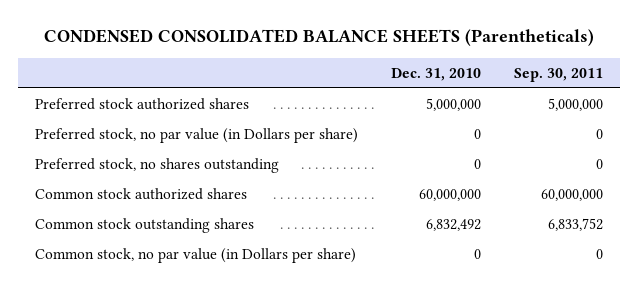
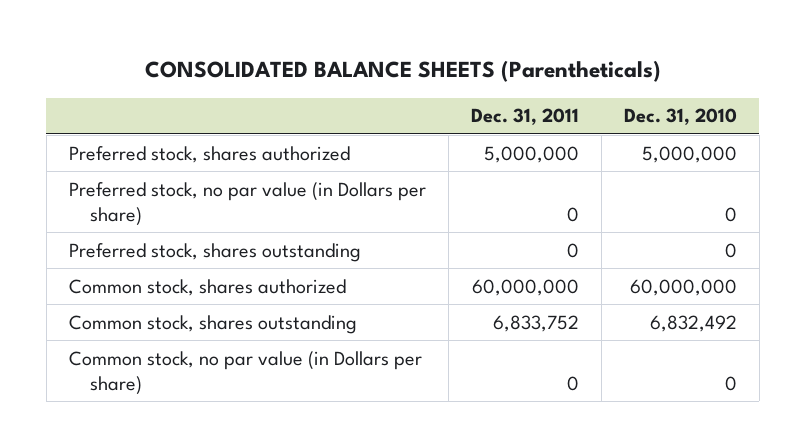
[43,29,594,47] CONDENSED CONSOLIDATED BALANCE SHEETS (Parentheticals) -> [144,60,661,83] CONSOLIDATED BALANCE SHEETS (Parentheticals)
[514,67,604,82] Sep. 30, 2011 -> none
none -> [470,108,579,126] Dec. 31, 2011
[34,98,249,111] Preferred stock authorized shares -> [68,145,350,163] Preferred stock, shares authorized
[34,158,279,174] Preferred stock, no shares outstanding -> [68,242,361,262] Preferred stock, shares outstanding
[34,188,247,201] Common stock authorized shares -> [68,278,346,296] Common stock, shares authorized
[34,218,254,234] Common stock outstanding shares -> [68,314,357,334] Common stock, shares outstanding

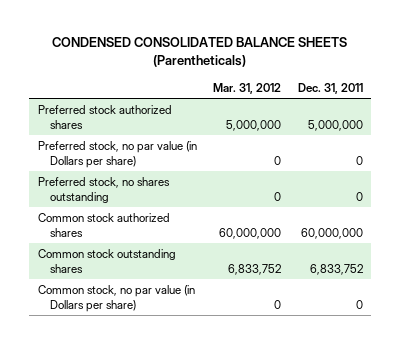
[144,60,661,83] CONSOLIDATED BALANCE SHEETS (Parentheticals) -> [52,37,348,68] CONDENSED CONSOLIDATED BALANCE SHEETS (Parentheticals)
[623,108,737,126] Dec. 31, 2010 -> none
none -> [213,82,282,94] Mar. 31, 2012
[68,145,350,163] Preferred stock, shares authorized -> [37,105,172,129] Preferred stock authorized shares
[68,242,361,262] Preferred stock, shares outstanding -> [37,177,170,203] Preferred stock, no shares outstanding
[68,278,346,296] Common stock, shares authorized -> [37,213,170,237] Common stock authorized shares
[68,314,357,334] Common stock, shares outstanding -> [37,249,176,273] Common stock outstanding shares

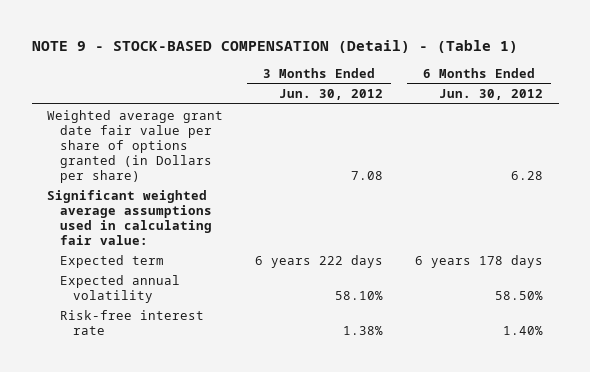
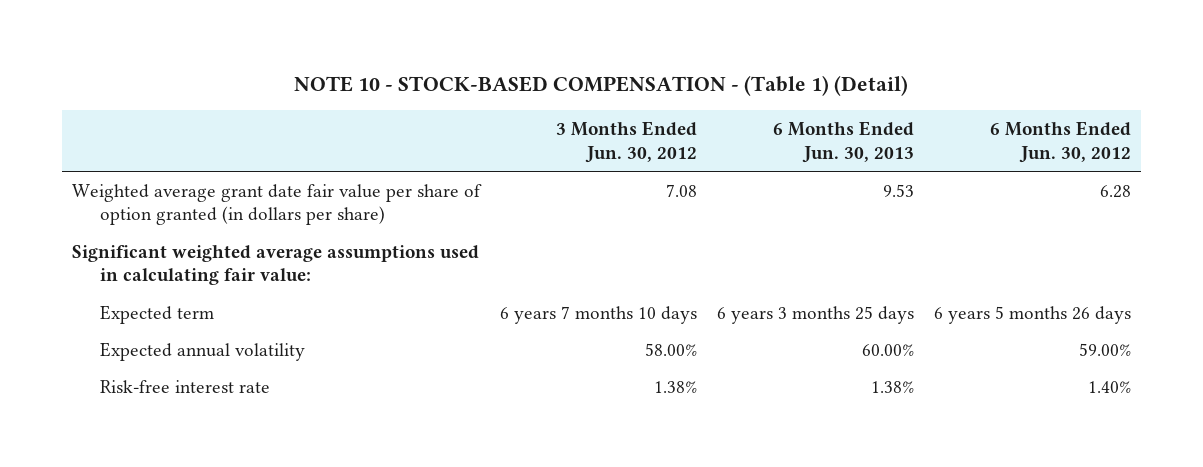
[31,39,518,53] NOTE 9 - STOCK-BASED COMPENSATION (Detail) - (Table 1) -> [294,75,909,97] NOTE 10 - STOCK-BASED COMPENSATION - (Table 1) (Detail)
none -> [772,121,914,163] 6 Months Ended Jun. 30, 2013
[47,109,224,183] Weighted average grant date fair value per share of options granted (in Dollars per share) -> [72,183,483,226] Weighted average grant date fair value per share of option granted (in dollars per share)
[255,254,384,268] 6 years 222 days -> [499,305,697,324] 6 years 7 months 10 days
[414,254,543,268] 6 years 178 days -> [933,305,1131,324] 6 years 5 months 26 days
[335,290,384,300] 58.10% -> [644,342,697,356] 58.00%
[494,290,543,300] 58.50% -> [1078,342,1131,356] 59.00%

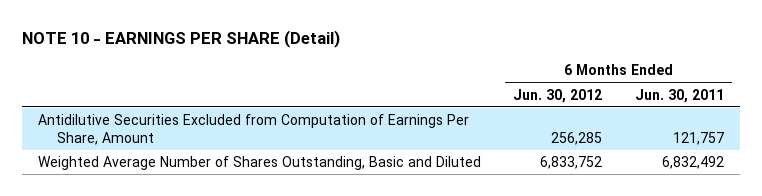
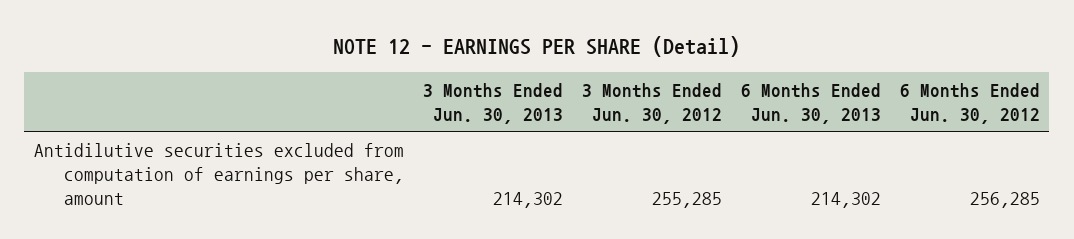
[22,30,341,49] NOTE 10 - EARNINGS PER SHARE (Detail) -> [332,36,740,58] NOTE 12 - EARNINGS PER SHARE (Detail)
[634,88,724,103] Jun. 30, 2011 -> none
none -> [422,82,563,124] 3 Months Ended Jun. 30, 2013
none -> [581,82,722,124] 3 Months Ended Jun. 30, 2012
none -> [740,82,881,124] 6 Months Ended Jun. 30, 2013
[38,156,482,171] Weighted Average Number of Shares Outstanding, Basic and Diluted -> none
[38,114,470,145] Antidilutive Securities Excluded from Computation of Earnings Per Share, Amount -> [33,142,404,205] Antidilutive securities excluded from computation of earnings per share, amount

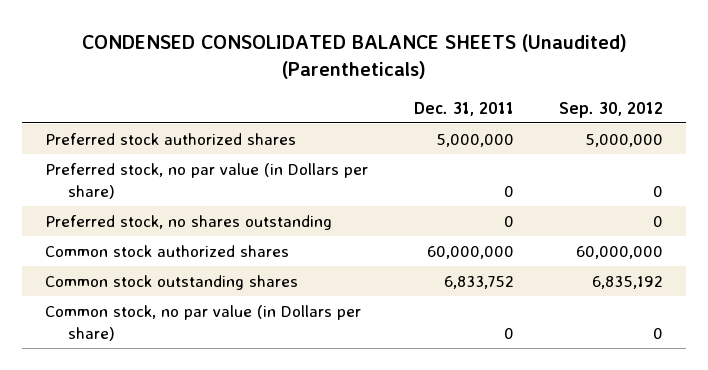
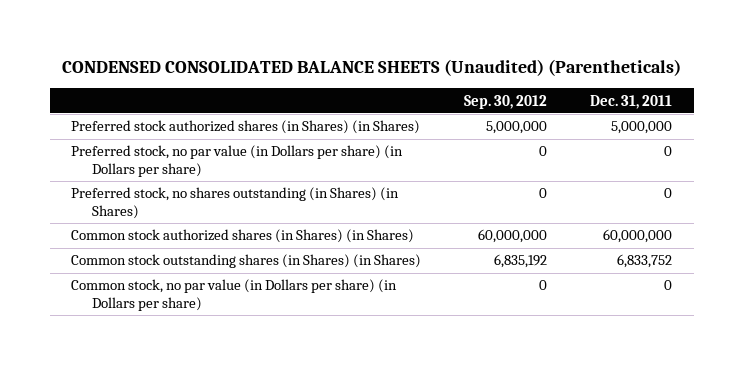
[45,132,297,145] Preferred stock authorized shares -> [71,120,421,135] Preferred stock authorized shares (in Shares) (in Shares)
[45,162,369,199] Preferred stock, no par value (in Dollars per share) -> [71,145,404,178] Preferred stock, no par value (in Dollars per share) (in Dollars per share)
[45,214,333,230] Preferred stock, no shares outstanding -> [71,187,400,220] Preferred stock, no shares outstanding (in Shares) (in Shares)
[45,244,290,257] Common stock authorized shares -> [71,229,415,244] Common stock authorized shares (in Shares) (in Shares)
[45,274,299,290] Common stock outstanding shares -> [71,254,422,269] Common stock outstanding shares (in Shares) (in Shares)
[45,304,362,341] Common stock, no par value (in Dollars per share) -> [71,279,398,312] Common stock, no par value (in Dollars per share) (in Dollars per share)

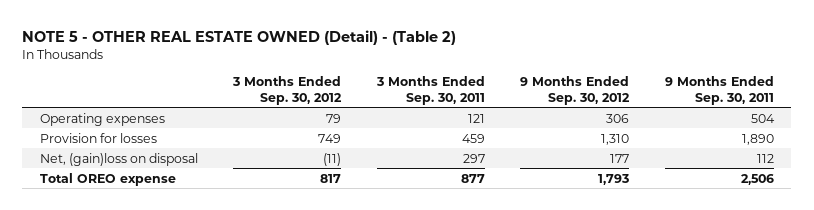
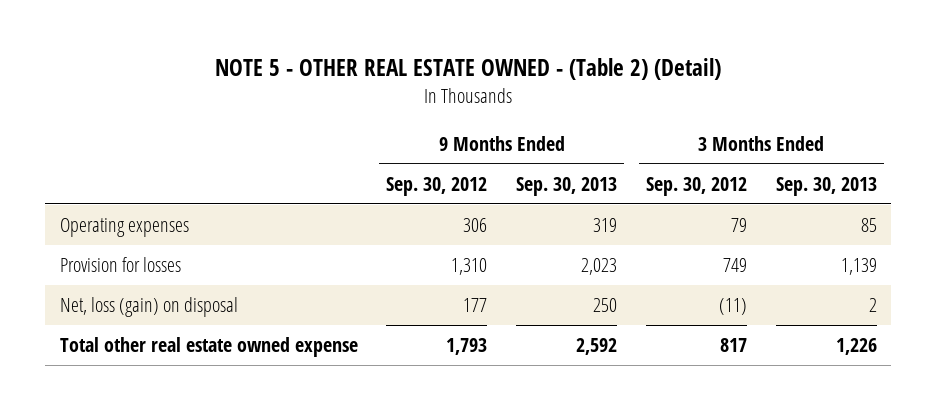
[22,30,457,46] NOTE 5 - OTHER REAL ESTATE OWNED (Detail) - (Table 2) -> [215,58,722,81] NOTE 5 - OTHER REAL ESTATE OWNED - (Table 2) (Detail)
[375,76,485,105] 3 Months Ended Sep. 30, 2011 -> none
[664,76,774,105] 9 Months Ended Sep. 30, 2011 -> none
none -> [516,176,618,196] Sep. 30, 2013
none -> [775,176,877,196] Sep. 30, 2013
[40,152,199,166] Net, (gain)loss on disposal -> [59,297,238,318] Net, loss (gain) on disposal
[40,172,177,186] Total OREO expense -> [59,337,358,358] Total other real estate owned expense

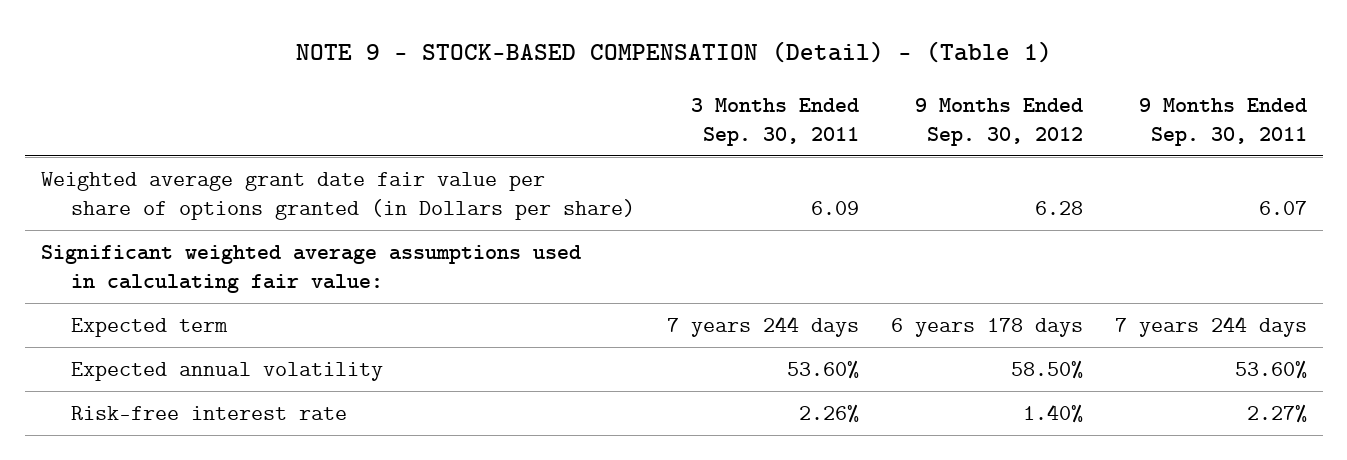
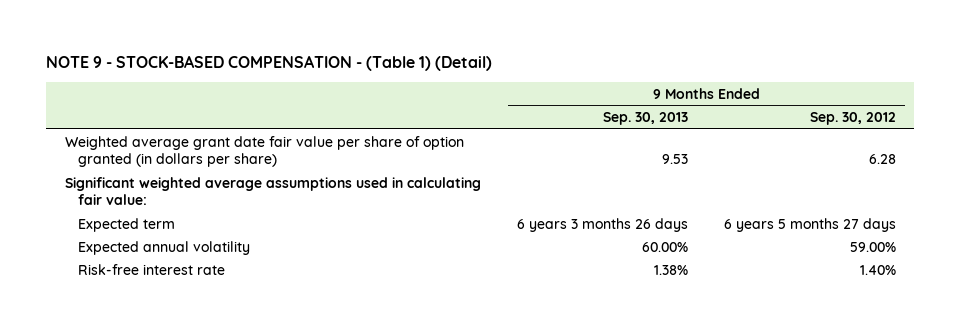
[295,41,1052,64] NOTE 9 - STOCK-BASED COMPENSATION (Detail) - (Table 1) -> [46,55,493,72] NOTE 9 - STOCK-BASED COMPENSATION - (Table 1) (Detail)
[690,97,859,146] 3 Months Ended Sep. 30, 2011 -> none
[1138,97,1307,146] 9 Months Ended Sep. 30, 2011 -> none
none -> [602,111,688,125] Sep. 30, 2013
[40,172,635,220] Weighted average grant date fair value per share of options granted (in Dollars per share) -> [64,135,464,168] Weighted average grant date fair value per share of option granted (in dollars per share)
[890,318,1083,338] 6 years 178 days -> [724,217,897,232] 6 years 5 months 27 days
[1010,360,1083,380] 58.50% -> [850,241,897,252] 59.00%

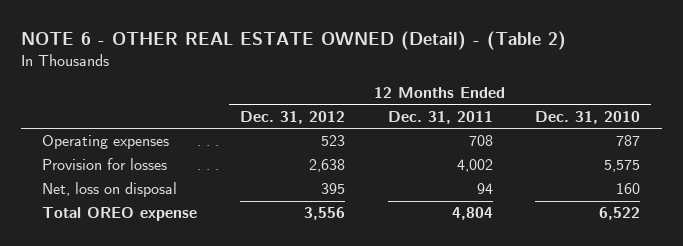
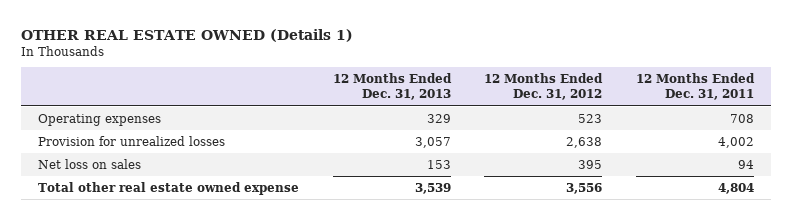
[21,31,567,51] NOTE 6 - OTHER REAL ESTATE OWNED (Detail) - (Table 2) -> [21,28,354,42] OTHER REAL ESTATE OWNED (Details 1)
[535,110,641,124] Dec. 31, 2010 -> none
none -> [332,73,452,101] 12 Months Ended Dec. 31, 2013
[42,158,168,171] Provision for losses -> [38,136,226,147] Provision for unrealized losses
[42,182,178,198] Net, loss on disposal -> [38,159,142,170] Net loss on sales
[42,207,198,222] Total OREO expense -> [38,182,300,196] Total other real estate owned expense

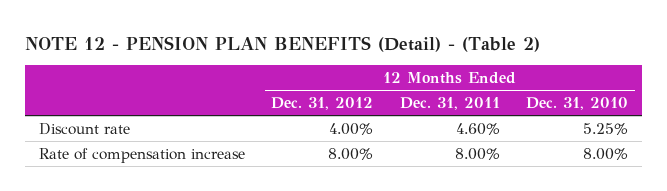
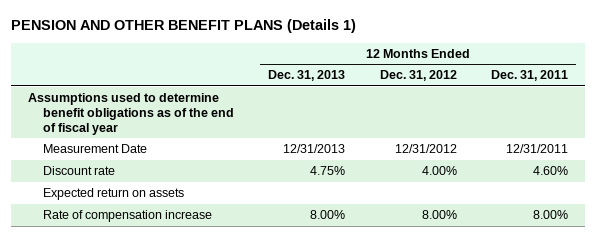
[25,35,541,52] NOTE 12 - PENSION PLAN BENEFITS (Detail) - (Table 2) -> [10,19,356,34] PENSION AND OTHER BENEFIT PLANS (Details 1)
[526,96,629,110] Dec. 31, 2010 -> none
none -> [268,70,346,82] Dec. 31, 2013
none -> [27,93,234,135] Assumptions used to determine benefit obligations as of the end of fiscal year
none -> [42,144,147,154] Measurement Date
none -> [42,188,184,201] Expected return on assets

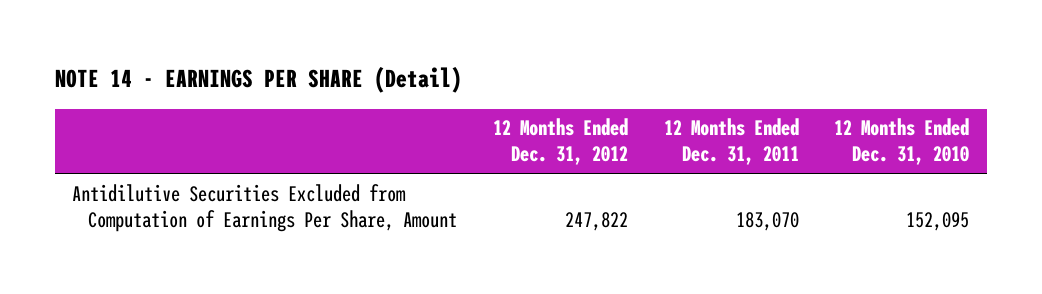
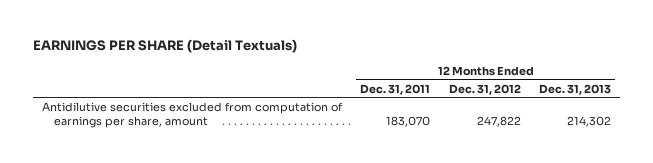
[54,66,462,94] NOTE 14 - EARNINGS PER SHARE (Detail) -> [32,39,297,54] EARNINGS PER SHARE (Detail Textuals)
[834,118,970,166] 12 Months Ended Dec. 31, 2010 -> none
none -> [538,83,611,95] Dec. 31, 2013
[72,183,457,232] Antidilutive Securities Excluded from Computation of Earnings Per Share, Amount -> [41,102,343,129] Antidilutive securities excluded from computation of earnings per share, amount

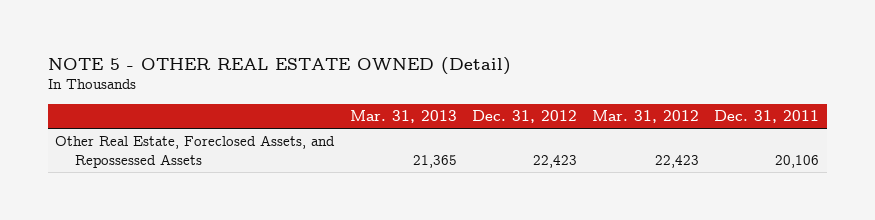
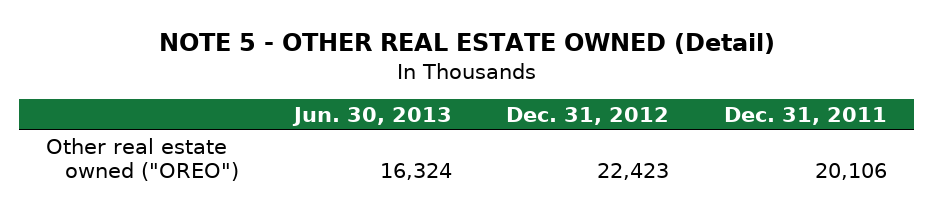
[349,109,457,123] Mar. 31, 2013 -> none
[591,109,699,123] Mar. 31, 2012 -> none
none -> [291,107,452,127] Jun. 30, 2013
[55,135,336,168] Other Real Estate, Foreclosed Assets, and Repossessed Assets -> [46,137,240,182] Other real estate owned ("OREO")

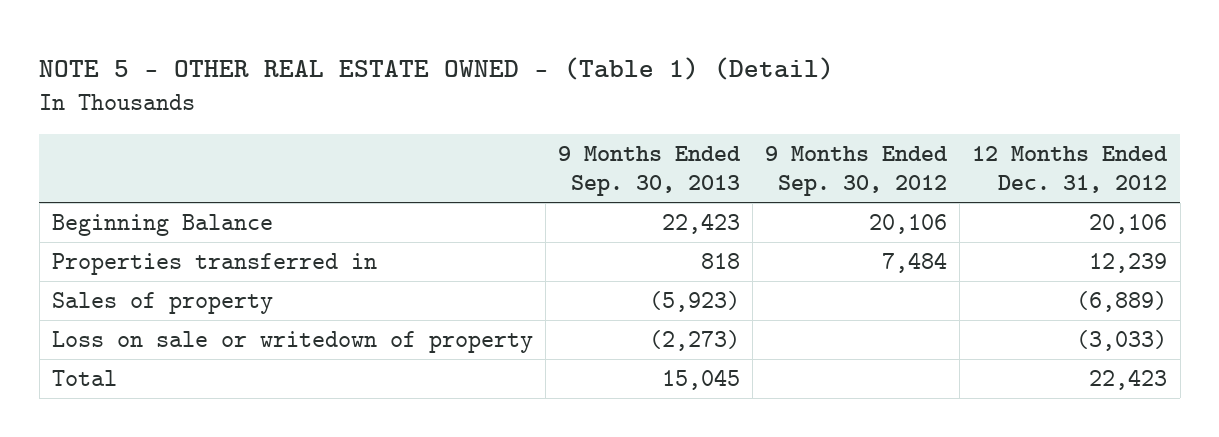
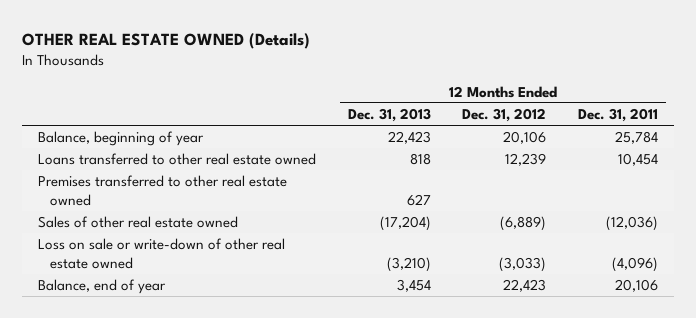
[39,56,835,80] NOTE 5 - OTHER REAL ESTATE OWNED - (Table 1) (Detail) -> [21,33,310,50] OTHER REAL ESTATE OWNED (Details)
[557,145,741,196] 9 Months Ended Sep. 30, 2013 -> none
[765,145,949,196] 9 Months Ended Sep. 30, 2012 -> none
none -> [347,108,431,123] Dec. 31, 2013
none -> [578,108,659,123] Dec. 31, 2011
[51,214,273,237] Beginning Balance -> [37,131,204,147] Balance, beginning of year
[51,253,377,276] Properties transferred in -> [37,153,316,166] Loans transferred to other real estate owned
none -> [37,175,287,206] Premises transferred to other real estate owned
[51,292,273,315] Sales of property -> [37,216,238,229] Sales of other real estate owned
[51,331,533,354] Loss on sale or writedown of property -> [37,238,285,269] Loss on sale or write-down of other real estate owned
[51,370,117,387] Total -> [37,279,166,295] Balance, end of year

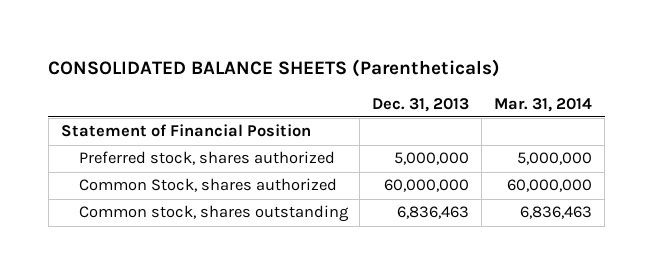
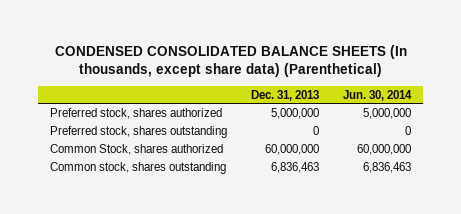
[48,58,501,77] CONSOLIDATED BALANCE SHEETS (Parentheticals) -> [54,45,407,78] CONDENSED CONSOLIDATED BALANCE SHEETS (In thousands, except share data) (Parenthetical)
[494,97,593,112] Mar. 31, 2014 -> none
none -> [343,89,413,101] Jun. 30, 2014
[60,124,311,138] Statement of Financial Position -> none
none -> [49,125,227,138] Preferred stock, shares outstanding

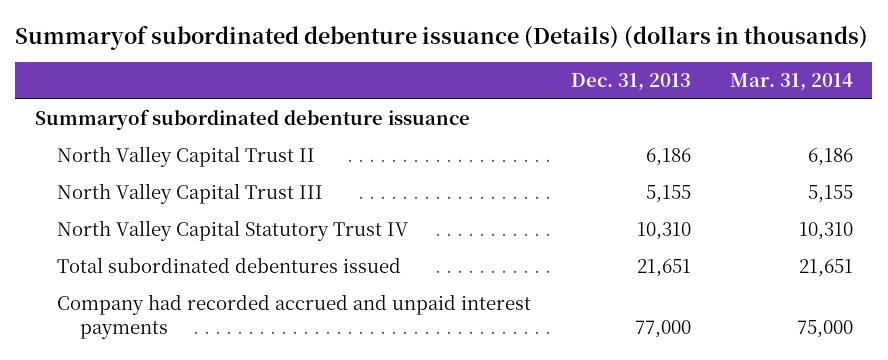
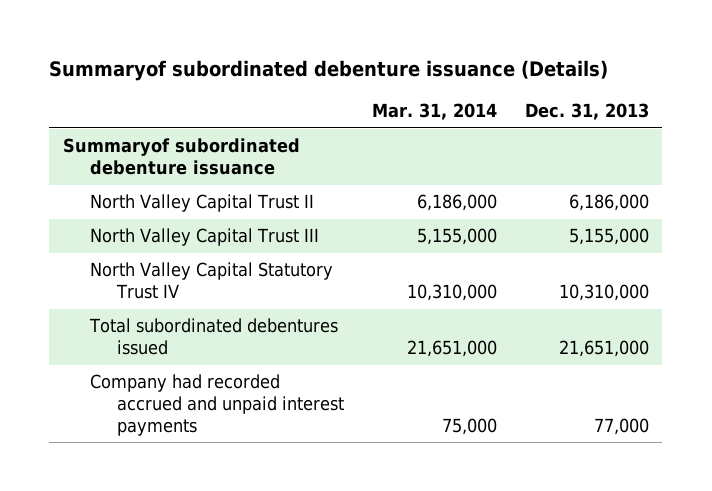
[15,25,869,50] Summaryof subordinated debenture issuance (Details) (dollars in thousands) -> [49,60,609,82] Summaryof subordinated debenture issuance (Details)
[645,148,691,167] 6,186 -> [568,194,649,212] 6,186,000
[807,148,853,167] 6,186 -> [416,194,497,212] 6,186,000
[645,185,691,204] 5,155 -> [568,228,649,246] 5,155,000
[807,185,853,204] 5,155 -> [416,228,497,246] 5,155,000
[636,222,691,241] 10,310 -> [558,284,649,302] 10,310,000
[798,222,853,241] 10,310 -> [406,284,497,302] 10,310,000
[636,259,691,278] 21,651 -> [558,340,649,358] 21,651,000
[798,259,853,278] 21,651 -> [406,340,497,358] 21,651,000

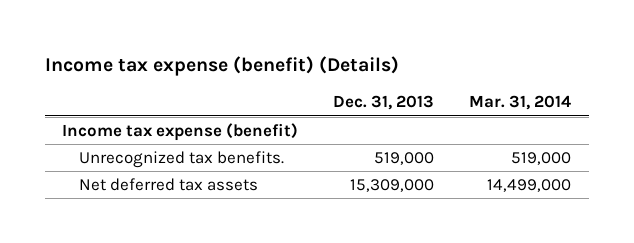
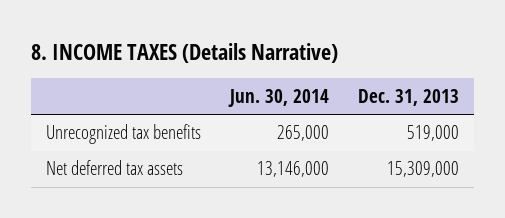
[44,56,399,77] Income tax expense (benefit) (Details) -> [30,42,338,63] 8. INCOME TAXES (Details Narrative)
[469,95,572,111] Mar. 31, 2014 -> none
none -> [228,88,330,107] Jun. 30, 2014
[62,122,299,141] Income tax expense (benefit) -> none
[79,150,285,168] Unrecognized tax benefits. -> [45,124,201,145] Unrecognized tax benefits

